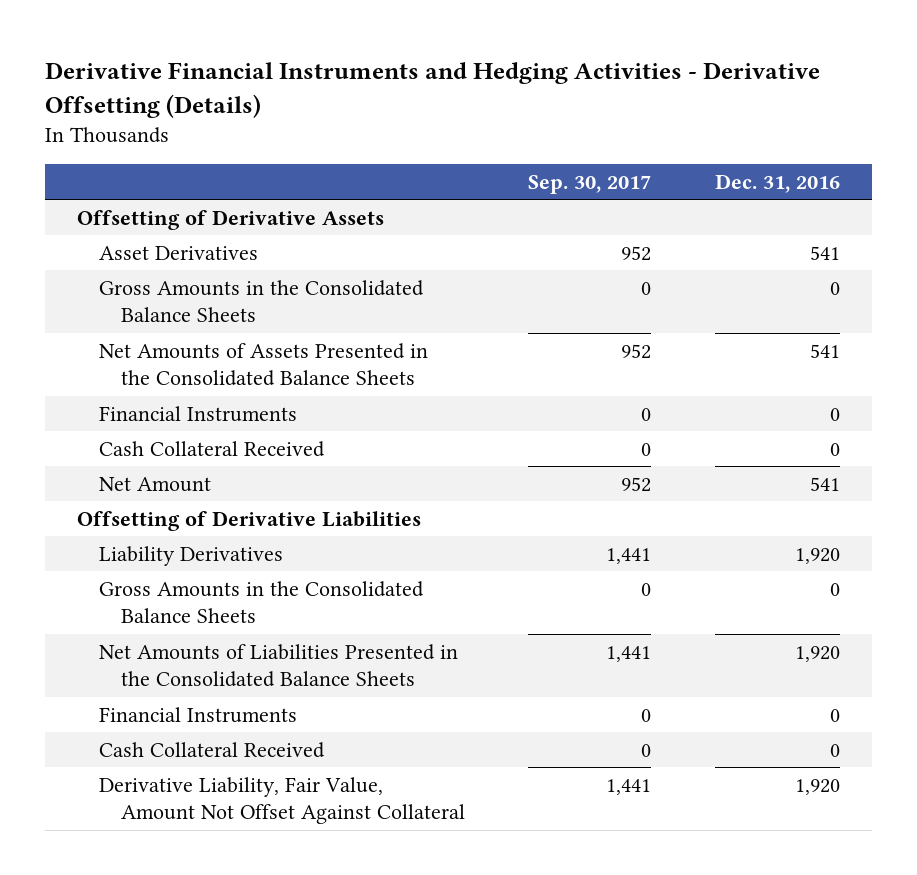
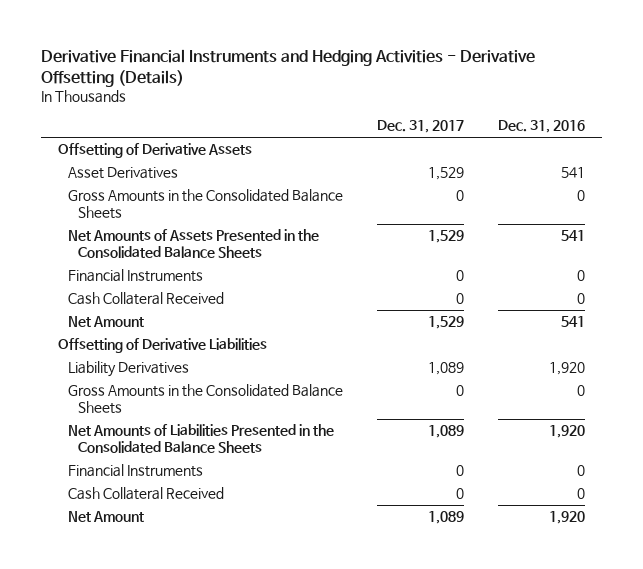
[528,174,652,194] Sep. 30, 2017 -> none
none -> [377,120,465,134] Dec. 31, 2017
[98,776,465,825] Derivative Liability, Fair Value, Amount Not Offset Against Collateral -> [67,511,144,523] Net Amount

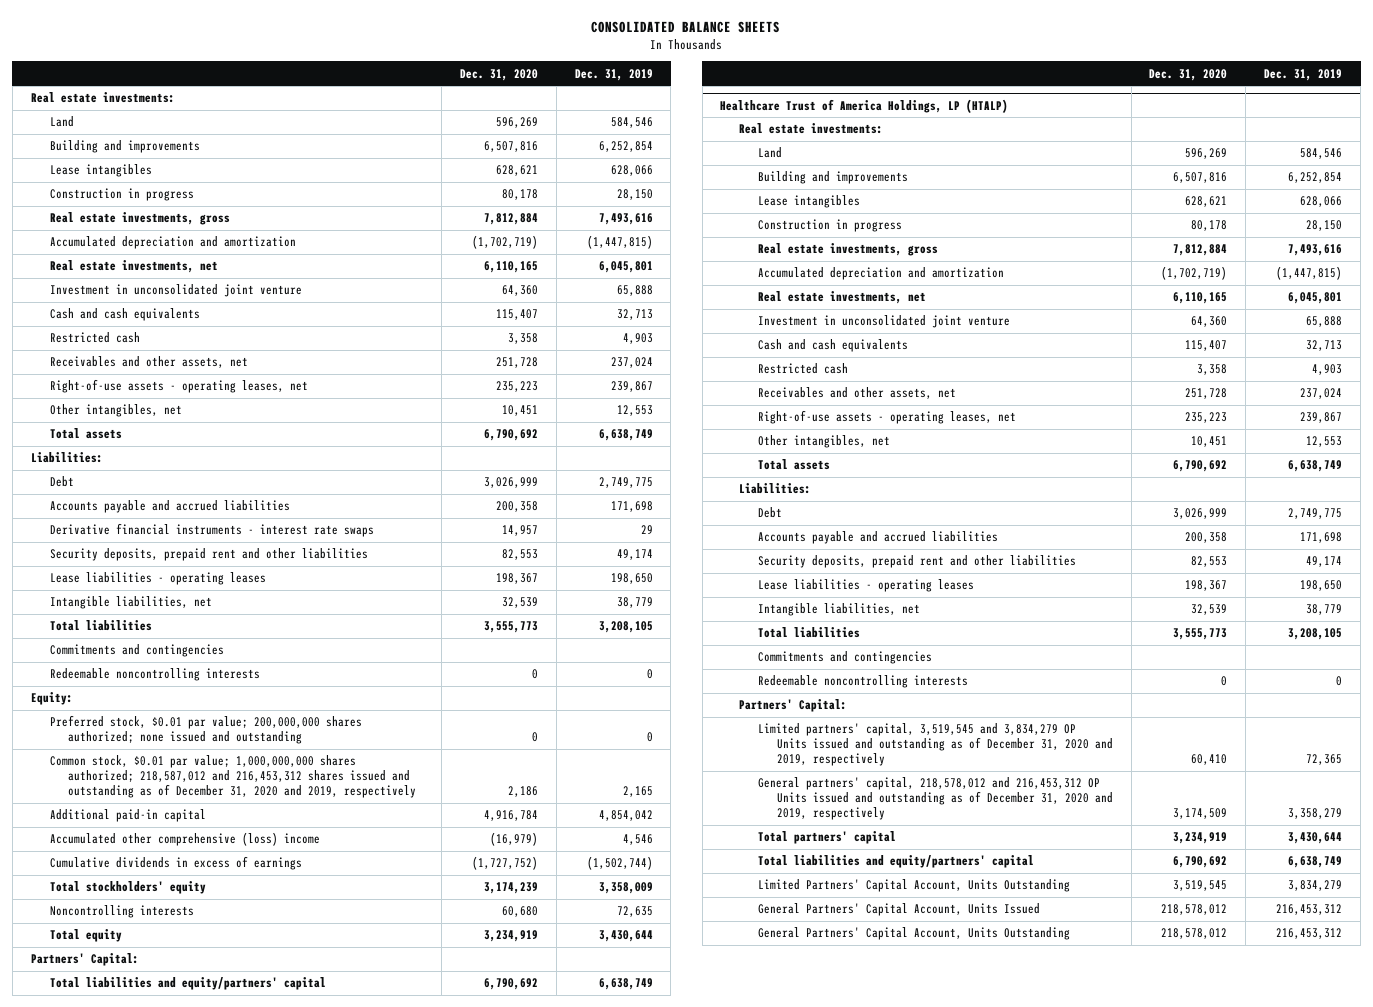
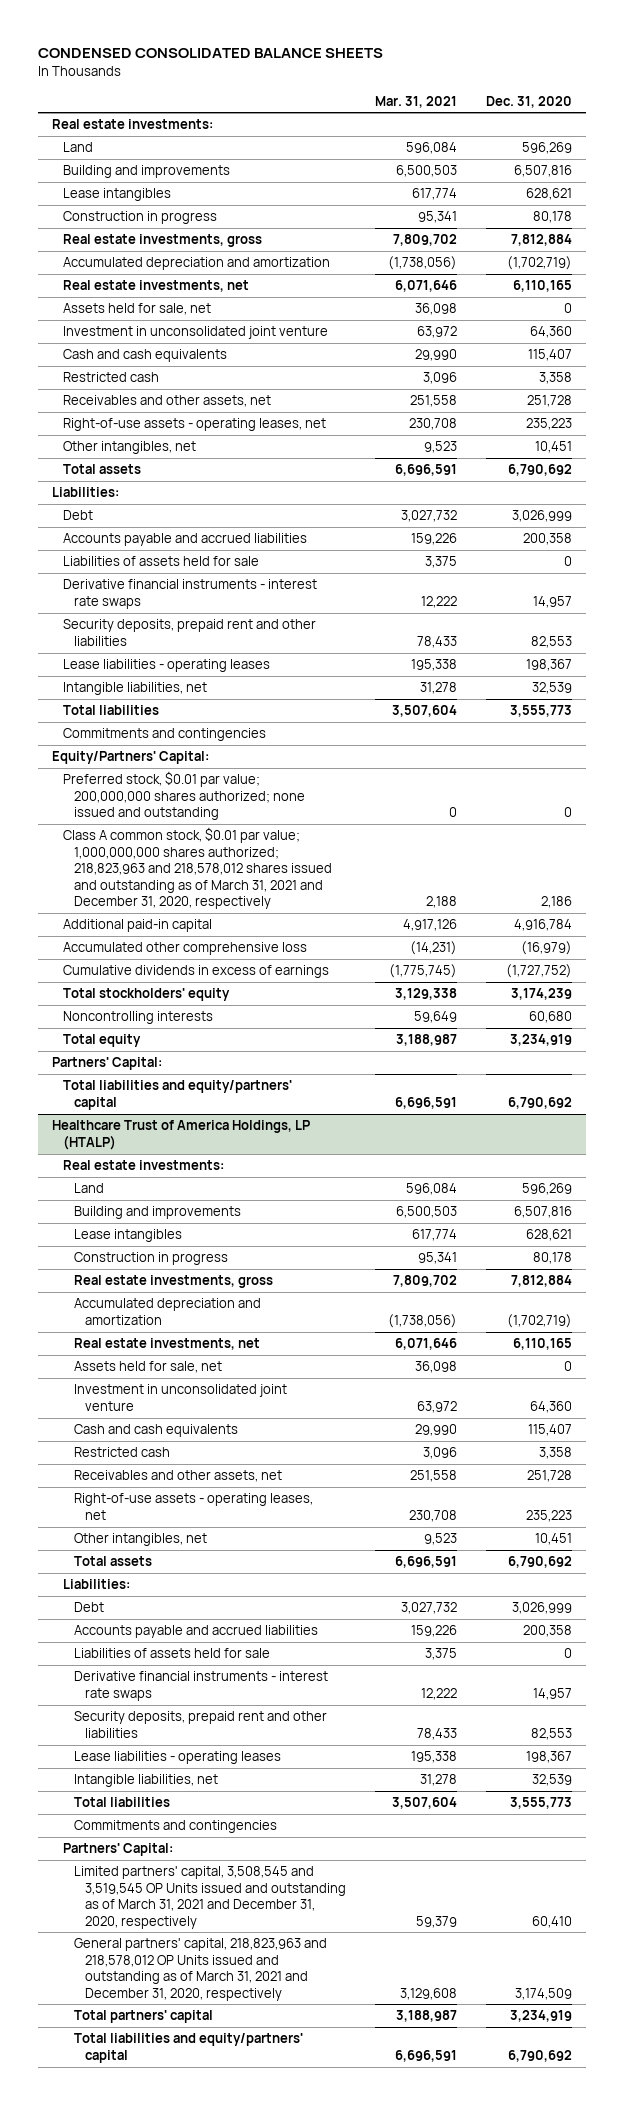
[591,20,781,33] CONSOLIDATED BALANCE SHEETS -> [37,48,383,59] CONDENSED CONSOLIDATED BALANCE SHEETS
[574,68,653,81] Dec. 31, 2019 -> none
none -> [375,95,458,108] Mar. 31, 2021
none -> [63,303,212,316] Assets held for sale, net
none -> [63,556,260,567] Liabilities of assets held for sale
[49,668,260,682] Redeemable noncontrolling interests -> none
[30,692,73,706] Equity: -> [52,751,210,765] Equity/Partners' Capital:
[49,755,417,798] Common stock, $0.01 par value; 1,000,000,000 shares authorized; 218,587,012 and 216,453,312 shares issued and outstanding as of December 31, 2020 and 2019, respectively -> [63,827,333,910] Class A common stock, $0.01 par value; 1,000,000,000 shares authorized; 218,823,963 and 218,578,012 shares issued and outstanding as of March 31, 2021 and December 31, 2020, respectively
[49,832,320,847] Accumulated other comprehensive (loss) income -> [63,942,308,956] Accumulated other comprehensive loss
none -> [74,1361,223,1374] Assets held for sale, net
none -> [74,1648,271,1659] Liabilities of assets held for sale
none -> [74,1671,329,1701] Derivative financial instruments - interest rate swaps
[757,675,968,689] Redeemable noncontrolling interests -> none
[757,723,1113,766] Limited partners' capital, 3,519,545 and 3,834,279 OP Units issued and outstanding as of December 31, 2020 and 2019, respectively -> [74,1866,347,1929] Limited partners' capital, 3,508,545 and 3,519,545 OP Units issued and outstanding as of March 31, 2021 and December 31, 2020, respectively
[757,777,1113,820] General partners' capital, 218,578,012 and 216,453,312 OP Units issued and outstanding as of December 31, 2020 and 2019, respectively -> [74,1938,328,2001] General partners' capital, 218,823,963 and 218,578,012 OP Units issued and outstanding as of March 31, 2021 and December 31, 2020, respectively
[757,879,1070,893] Limited Partners' Capital Account, Units Outstanding -> none
[757,903,1040,917] General Partners' Capital Account, Units Issued -> none
[757,927,1070,941] General Partners' Capital Account, Units Outstanding -> none

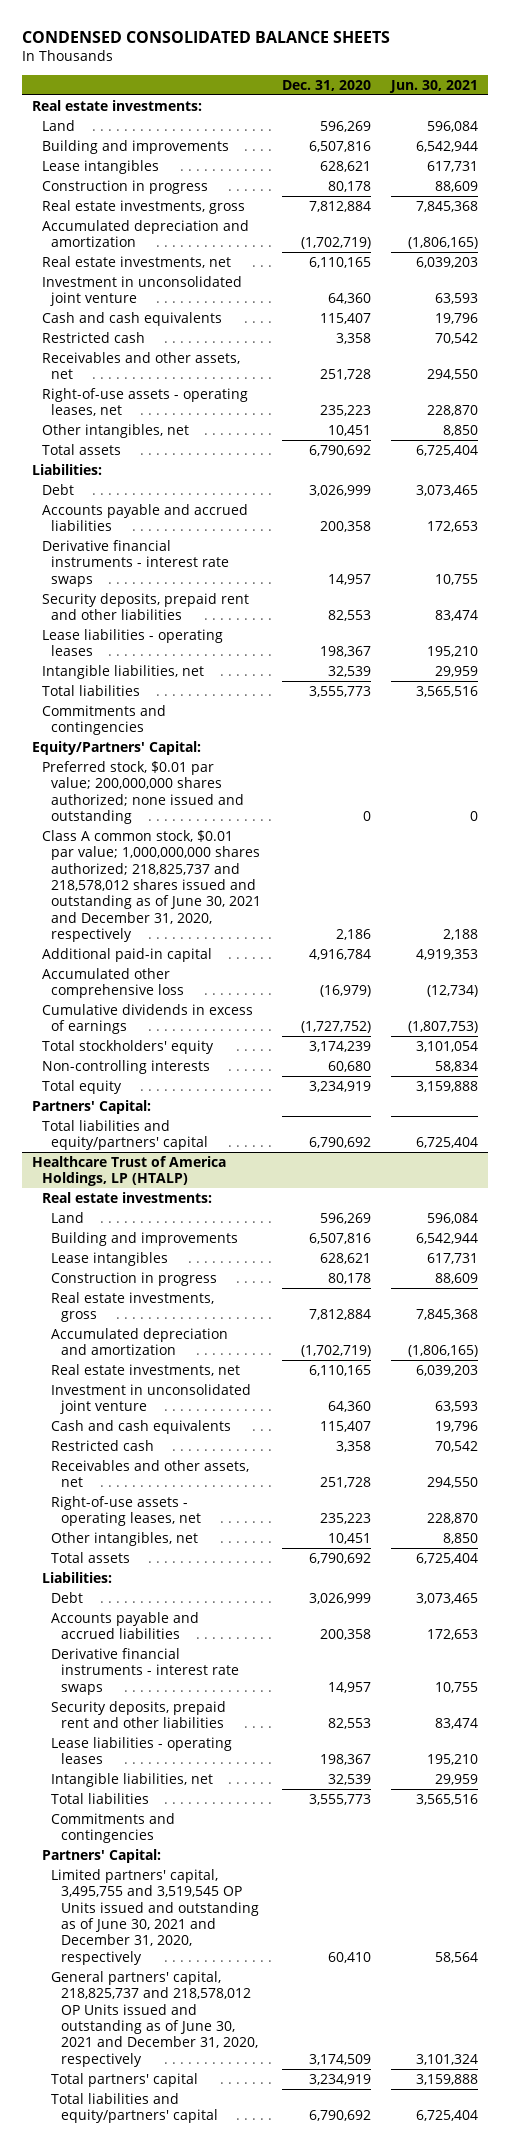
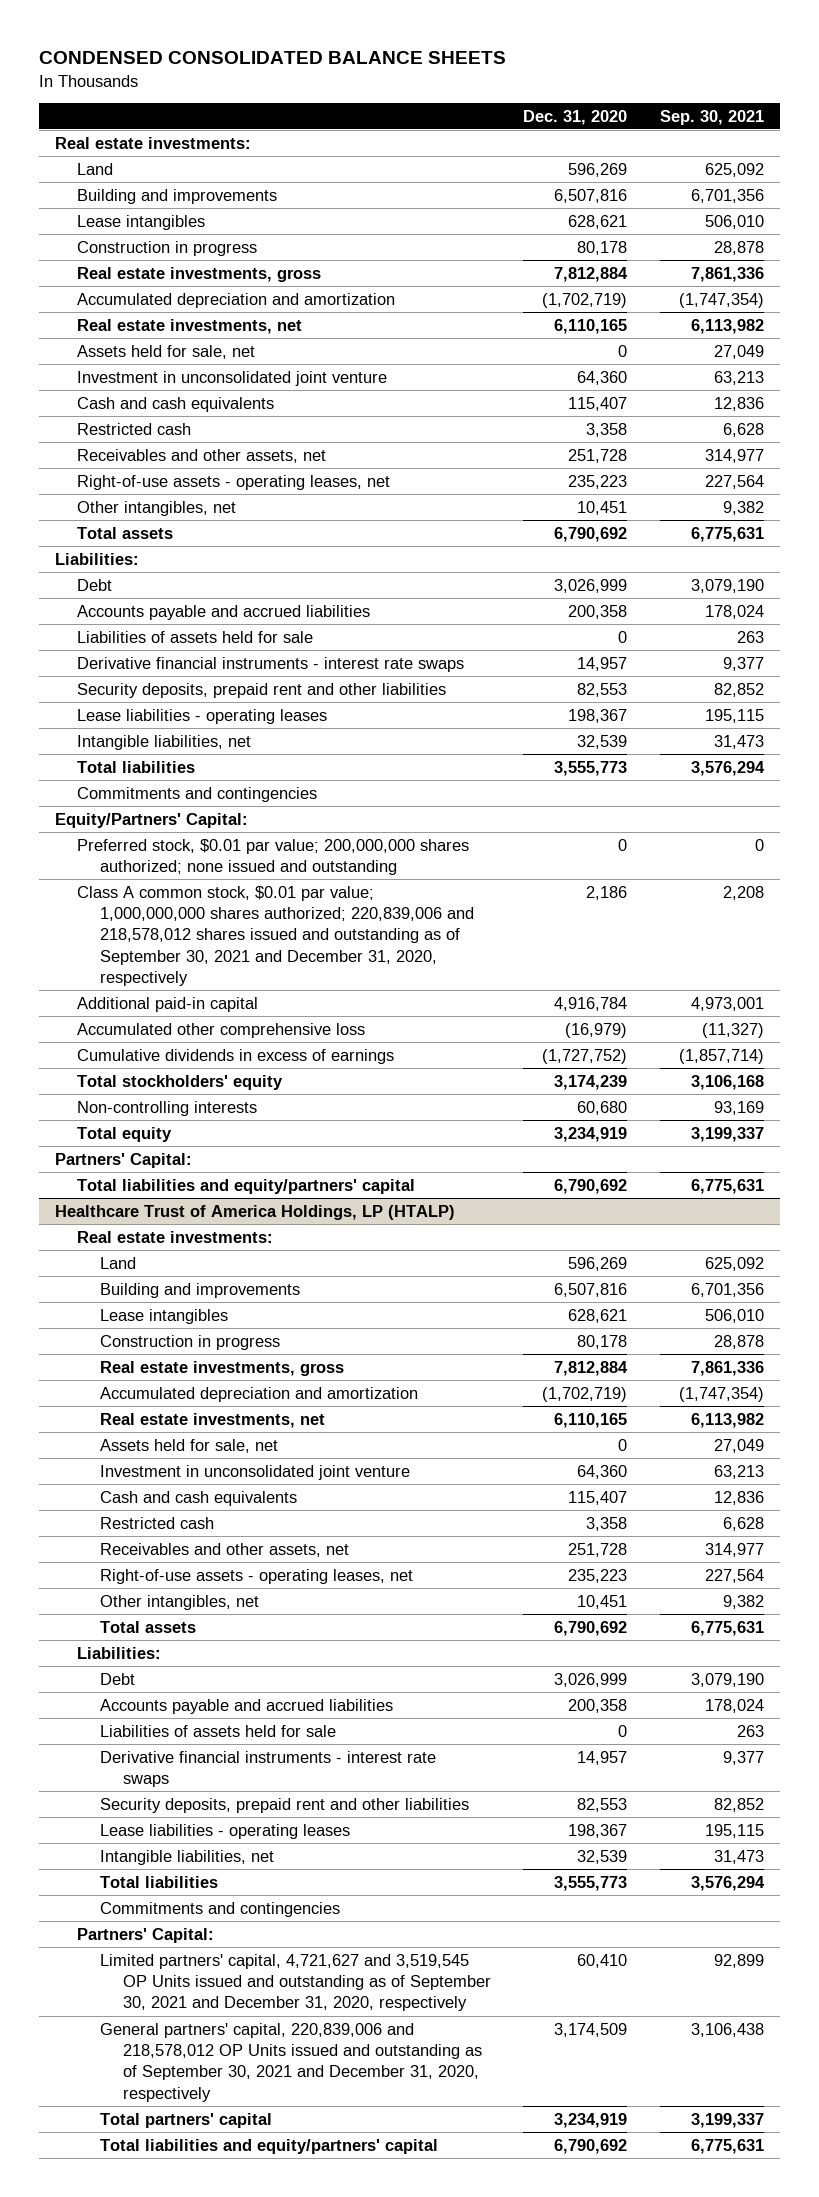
[388,79,478,93] Jun. 30, 2021 -> none
none -> [659,109,764,125] Sep. 30, 2021
none -> [77,344,256,359] Assets held for sale, net
none -> [77,630,314,643] Liabilities of assets held for sale
[41,829,262,943] Class A common stock, $0.01 par value; 1,000,000,000 shares authorized; 218,825,737 and 218,578,012 shares issued and outstanding as of June 30, 2021 and December 31, 2020, respectively -> [77,885,475,987] Class A common stock, $0.01 par value; 1,000,000,000 shares authorized; 220,839,006 and 218,578,012 shares issued and outstanding as of September 30, 2021 and December 31, 2020, respectively
none -> [100,1438,279,1453] Assets held for sale, net
none -> [100,1724,337,1737] Liabilities of assets held for sale
[51,1868,259,1965] Limited partners' capital, 3,495,755 and 3,519,545 OP Units issued and outstanding as of June 30, 2021 and December 31, 2020, respectively -> [100,1953,491,2012] Limited partners' capital, 4,721,627 and 3,519,545 OP Units issued and outstanding as of September 30, 2021 and December 31, 2020, respectively
[51,1970,258,2067] General partners' capital, 218,825,737 and 218,578,012 OP Units issued and outstanding as of June 30, 2021 and December 31, 2020, respectively -> [100,2022,482,2102] General partners' capital, 220,839,006 and 218,578,012 OP Units issued and outstanding as of September 30, 2021 and December 31, 2020, respectively

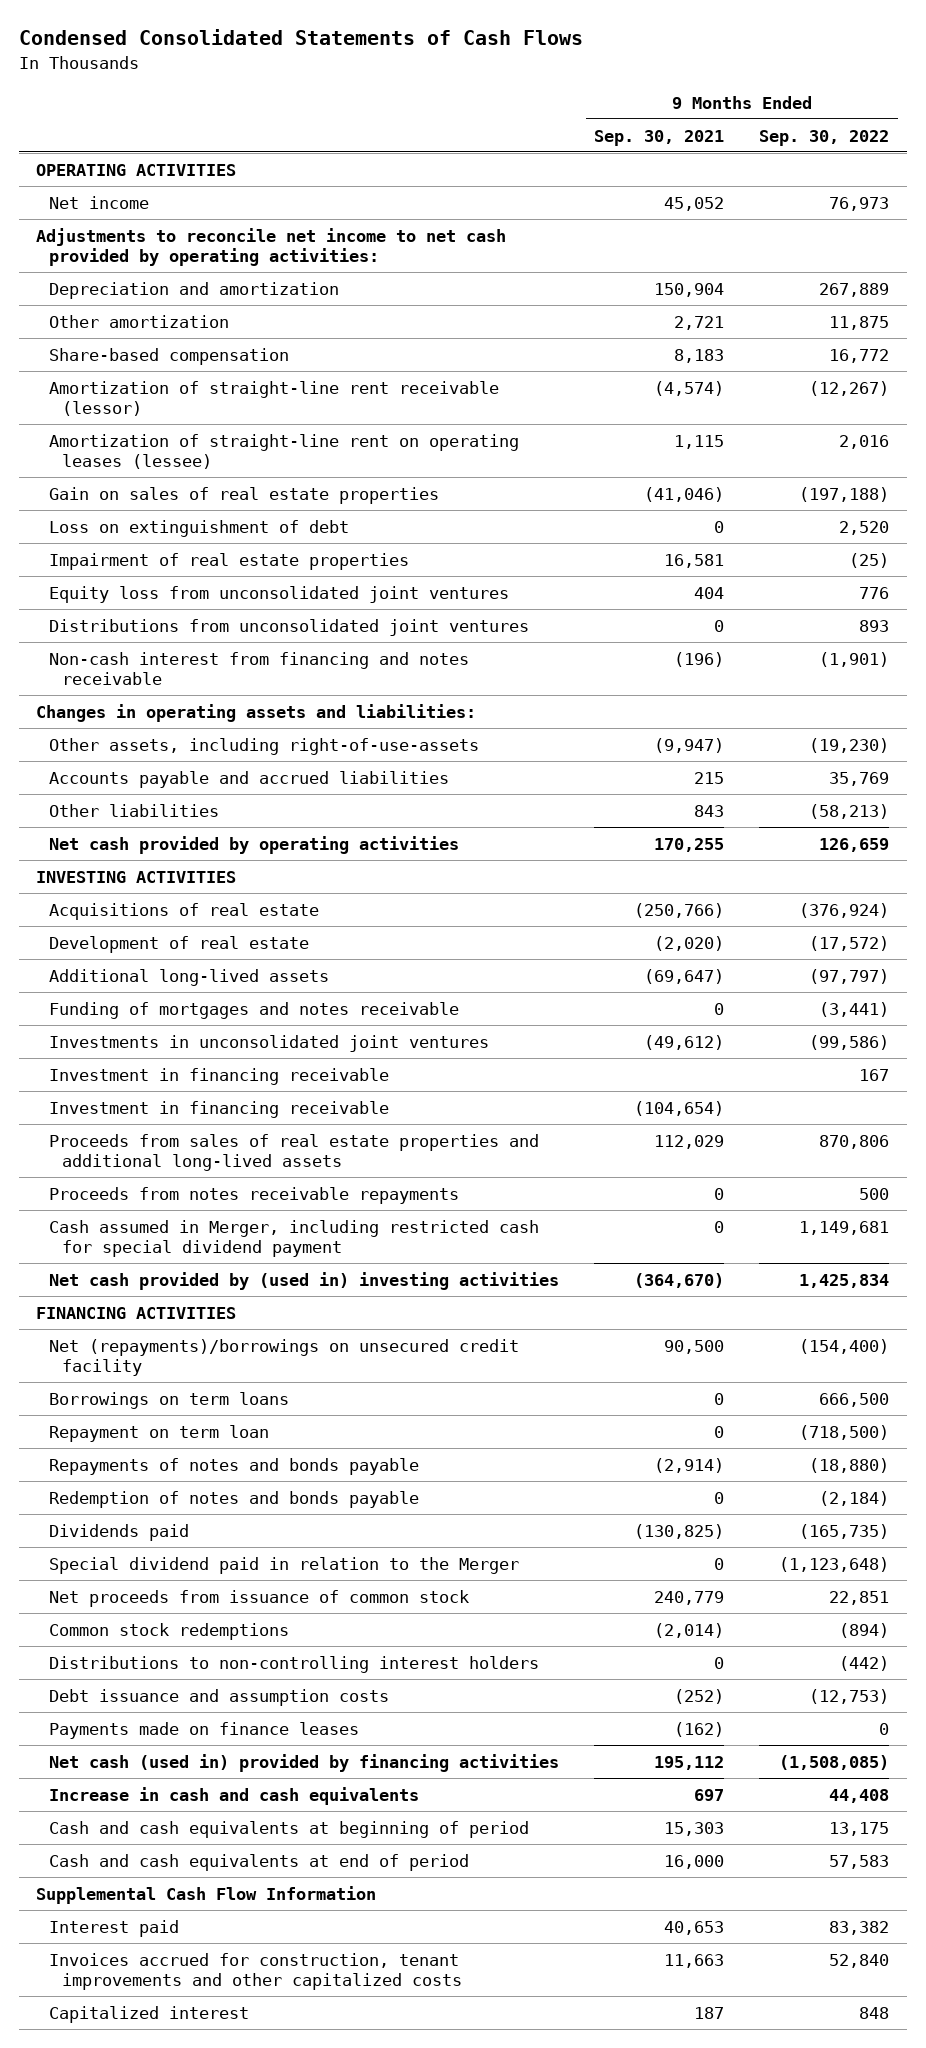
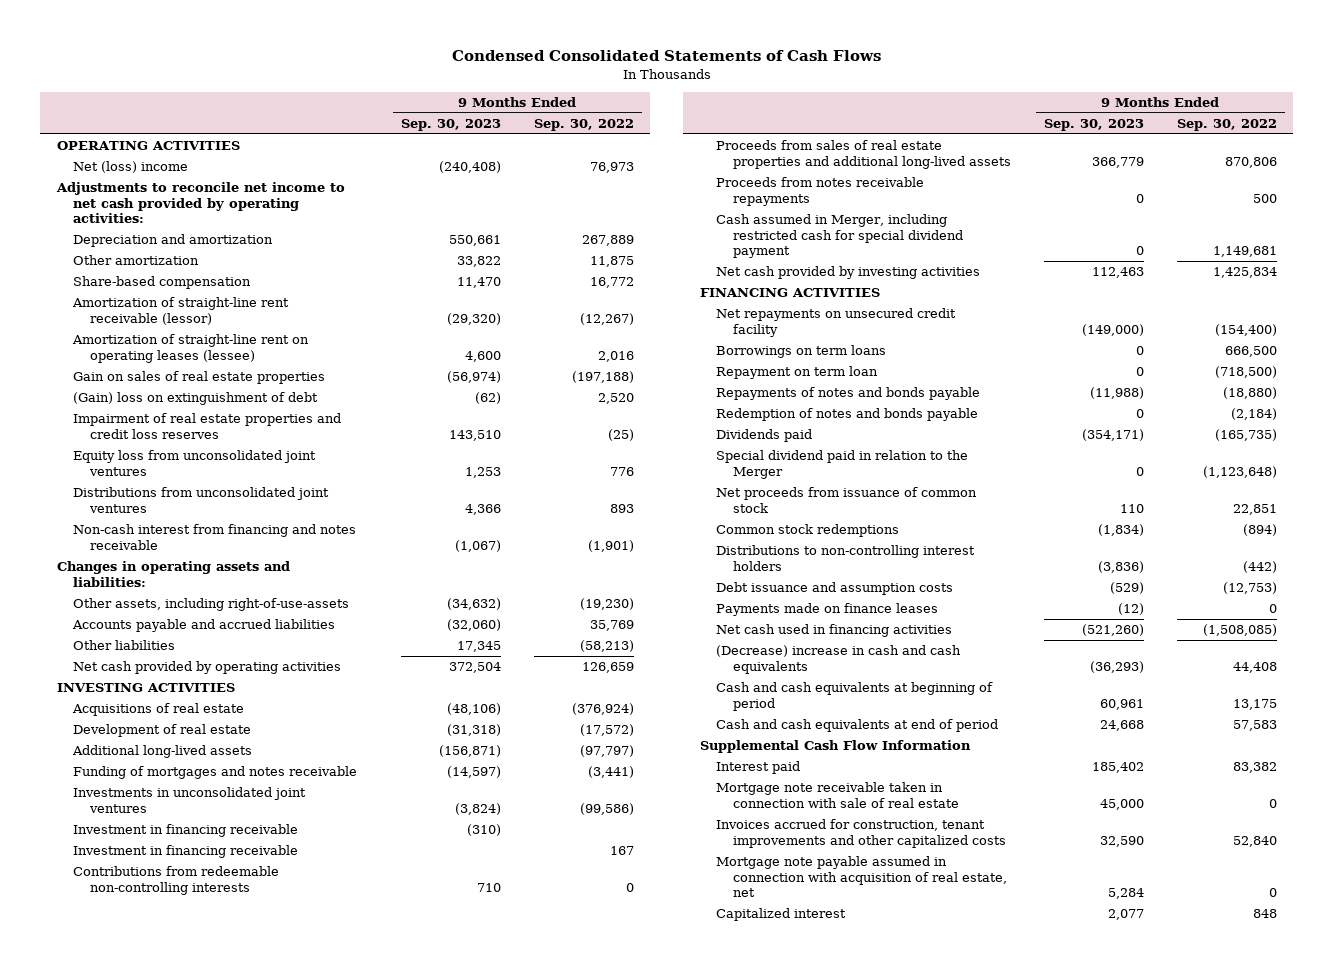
[594,129,725,146] Sep. 30, 2021 -> none
none -> [400,119,501,132] Sep. 30, 2023
[49,195,150,209] Net income -> [73,161,189,174] Net (loss) income
[49,519,350,537] Loss on extinguishment of debt -> [73,392,319,406] (Gain) loss on extinguishment of debt
[49,552,410,570] Impairment of real estate properties -> [73,413,342,439] Impairment of real estate properties and credit loss reserves
[49,1067,390,1085] Investment in financing receivable -> [73,845,299,859] Investment in financing receivable
none -> [73,866,280,895] Contributions from redeemable non-controlling interests
[49,1271,560,1290] Net cash provided by (used in) investing activities -> [716,266,981,280] Net cash provided by investing activities
[49,1338,520,1376] Net (repayments)/borrowings on unsecured credit facility -> [716,308,957,337] Net repayments on unsecured credit facility
[49,1753,560,1772] Net cash (used in) provided by financing activities -> [716,624,953,638] Net cash used in financing activities
[49,1786,420,1805] Increase in cash and cash equivalents -> [716,645,962,674] (Decrease) increase in cash and cash equivalents
none -> [716,782,959,808] Mortgage note receivable taken in connection with sale of real estate
none -> [716,856,1007,898] Mortgage note payable assumed in connection with acquisition of real estate, net

